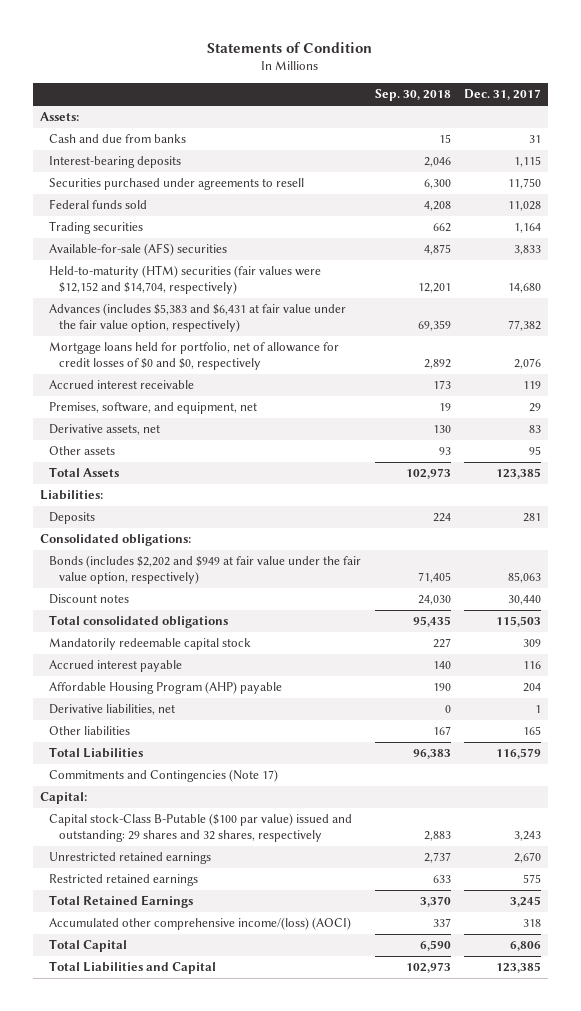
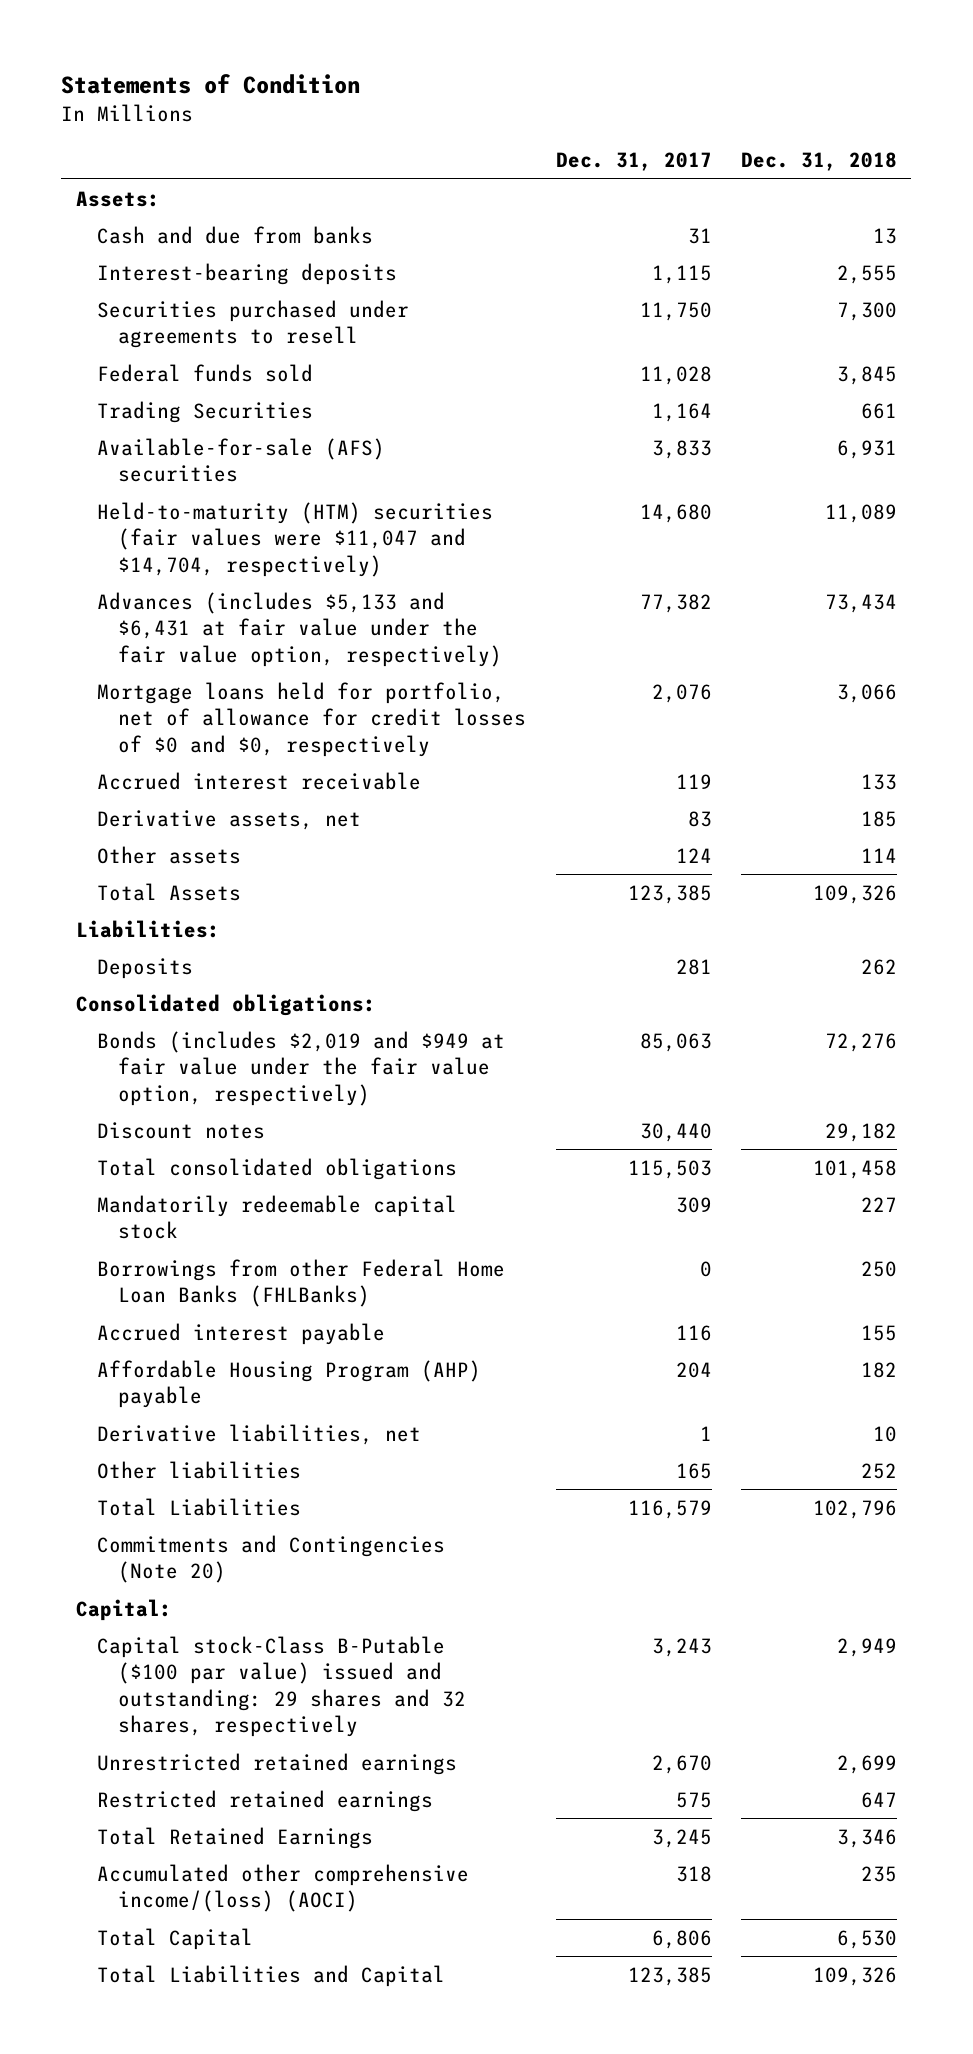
[374,89,451,102] Sep. 30, 2018 -> none
none -> [740,152,897,172] Dec. 31, 2018
[49,221,144,235] Trading securities -> [97,400,314,423] Trading Securities
[49,265,322,294] Held-to-maturity (HTM) securities (fair values were $12,152 and $14,704, respectively) -> [97,501,494,577] Held-to-maturity (HTM) securities (fair values were $11,047 and $14,704, respectively)
[49,303,347,332] Advances (includes $5,383 and $6,431 at fair value under the fair value option, respectively) -> [97,591,503,667] Advances (includes $5,133 and $6,431 at fair value under the fair value option, respectively)
[49,402,258,415] Premises, software, and equipment, net -> none
[528,446,541,456] 95 -> [675,847,712,863] 124
[49,555,362,584] Bonds (includes $2,202 and $949 at fair value under the fair value option, respectively) -> [97,1030,506,1106] Bonds (includes $2,019 and $949 at fair value under the fair value option, respectively)
none -> [97,1258,506,1308] Borrowings from other Federal Home Loan Banks (FHLBanks)
[49,769,279,783] Commitments and Contingencies (Note 17) -> [97,1534,446,1584] Commitments and Contingencies (Note 20)

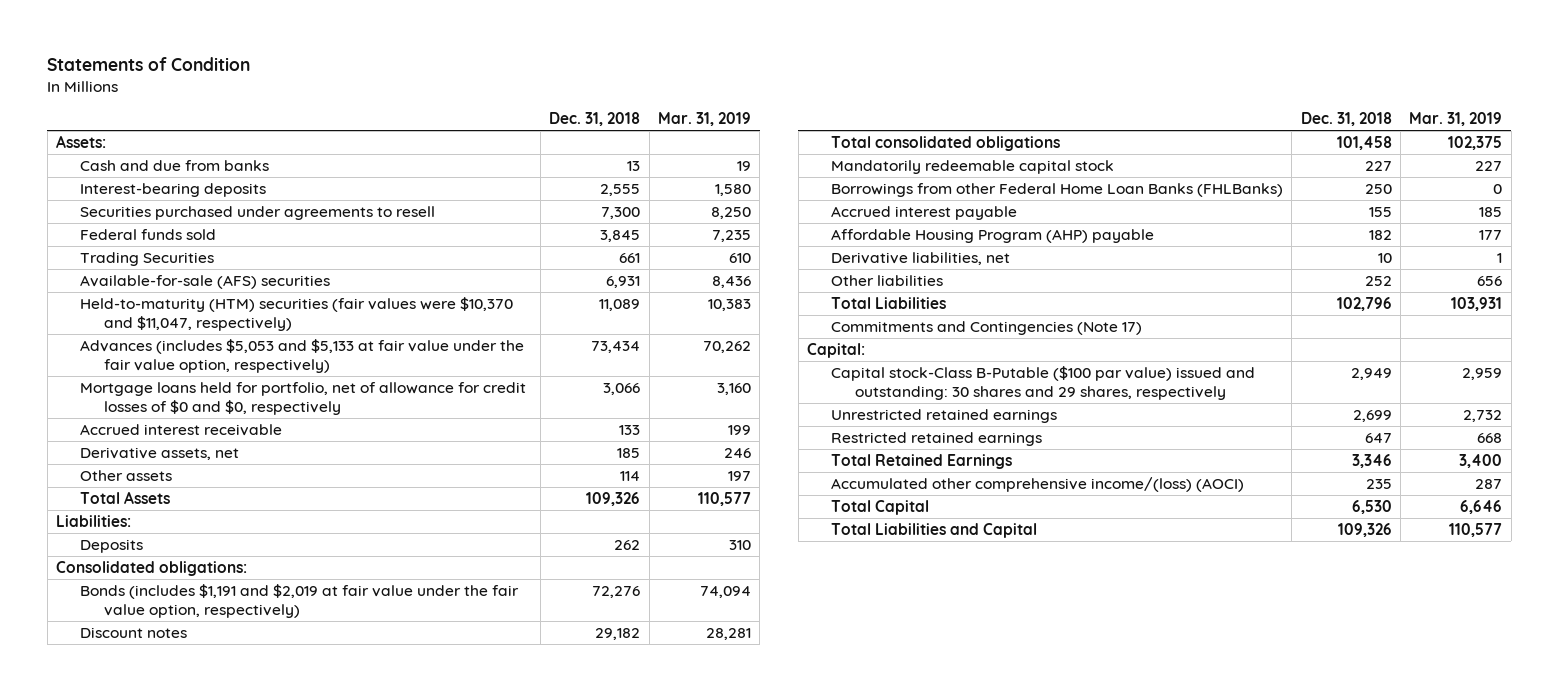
[555,152,712,172] Dec. 31, 2017 -> none
none -> [658,112,752,127] Mar. 31, 2019
[97,501,494,577] Held-to-maturity (HTM) securities (fair values were $11,047 and $14,704, respectively) -> [79,296,513,331] Held-to-maturity (HTM) securities (fair values were $10,370 and $11,047, respectively)
[97,591,503,667] Advances (includes $5,133 and $6,431 at fair value under the fair value option, respectively) -> [79,338,524,373] Advances (includes $5,053 and $5,133 at fair value under the fair value option, respectively)
[97,1030,506,1106] Bonds (includes $2,019 and $949 at fair value under the fair value option, respectively) -> [79,583,519,618] Bonds (includes $1,191 and $2,019 at fair value under the fair value option, respectively)
[97,1534,446,1584] Commitments and Contingencies (Note 20) -> [831,320,1143,335] Commitments and Contingencies (Note 17)
[97,1635,467,1738] Capital stock-Class B-Putable ($100 par value) issued and outstanding: 29 shares and 32 shares, respectively -> [831,365,1256,400] Capital stock-Class B-Putable ($100 par value) issued and outstanding: 30 shares and 29 shares, respectively

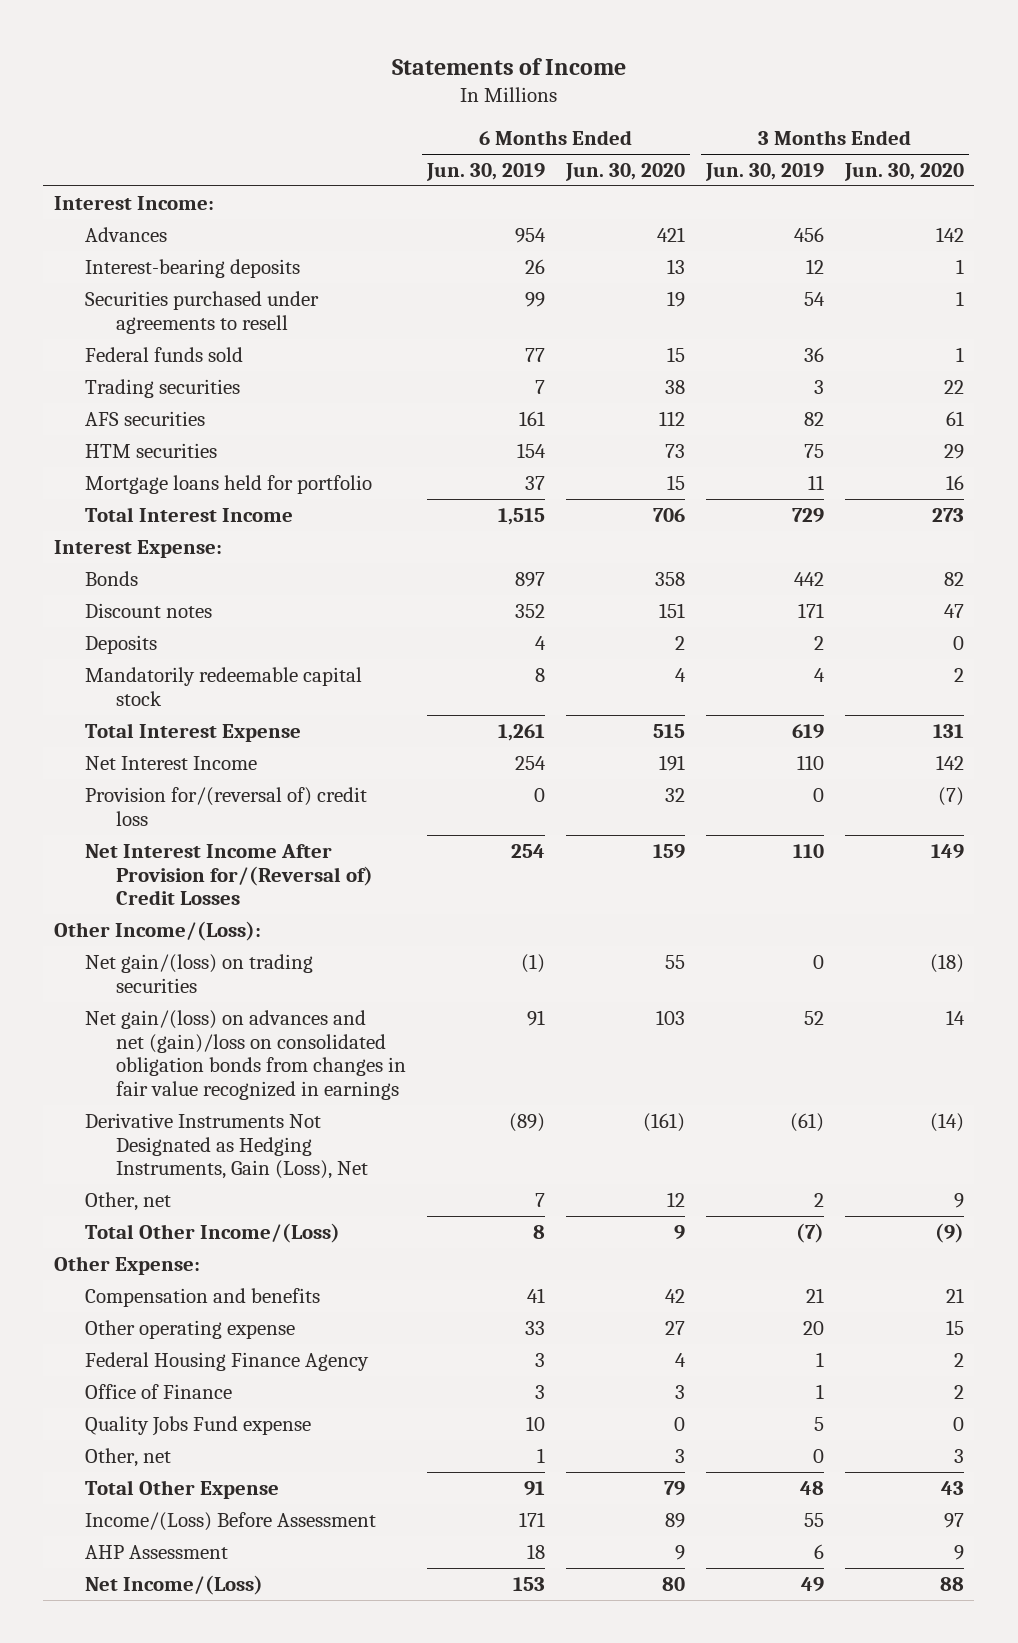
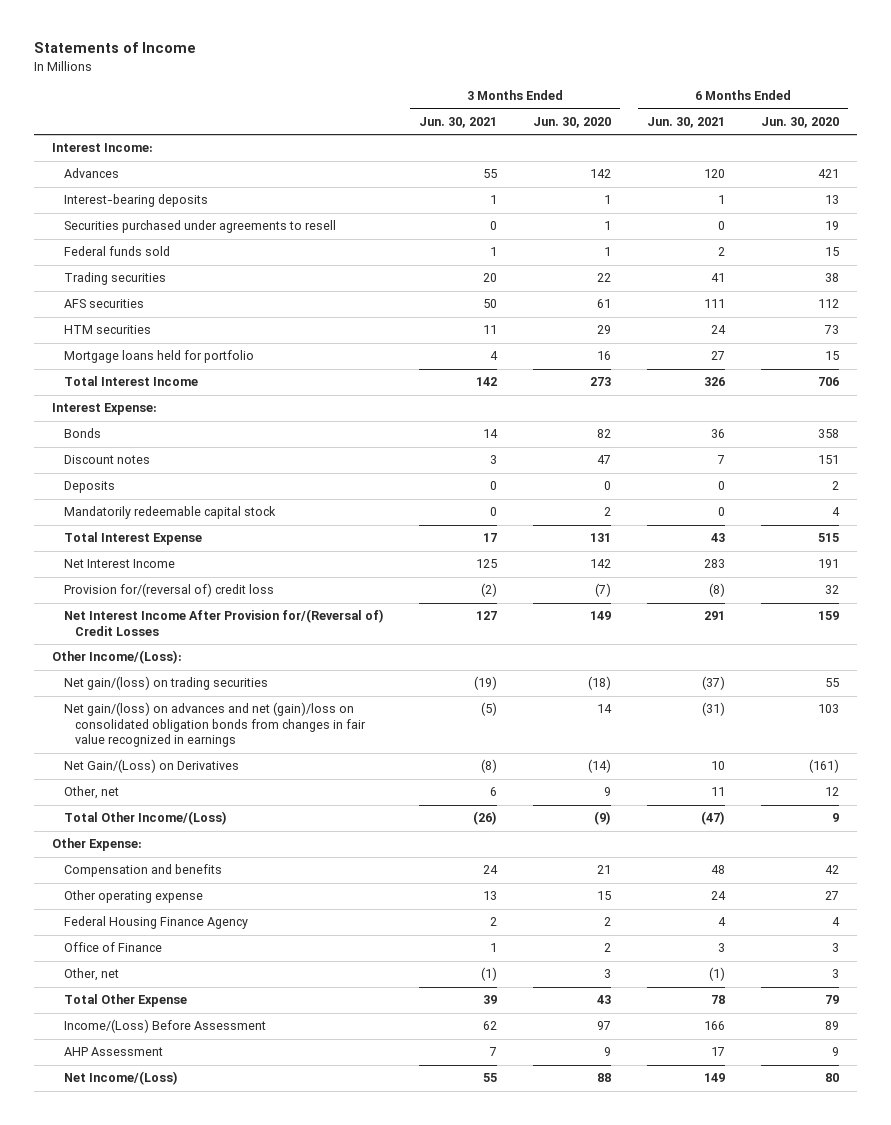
[425,162,545,181] Jun. 30, 2019 -> none
[704,162,824,181] Jun. 30, 2019 -> none
none -> [419,117,498,129] Jun. 30, 2021
none -> [647,117,726,129] Jun. 30, 2021
[84,1112,368,1180] Derivative Instruments Not Designated as Hedging Instruments, Gain (Loss), Net -> [63,759,239,774] Net Gain/(Loss) on Derivatives
[84,1415,311,1436] Quality Jobs Fund expense -> none

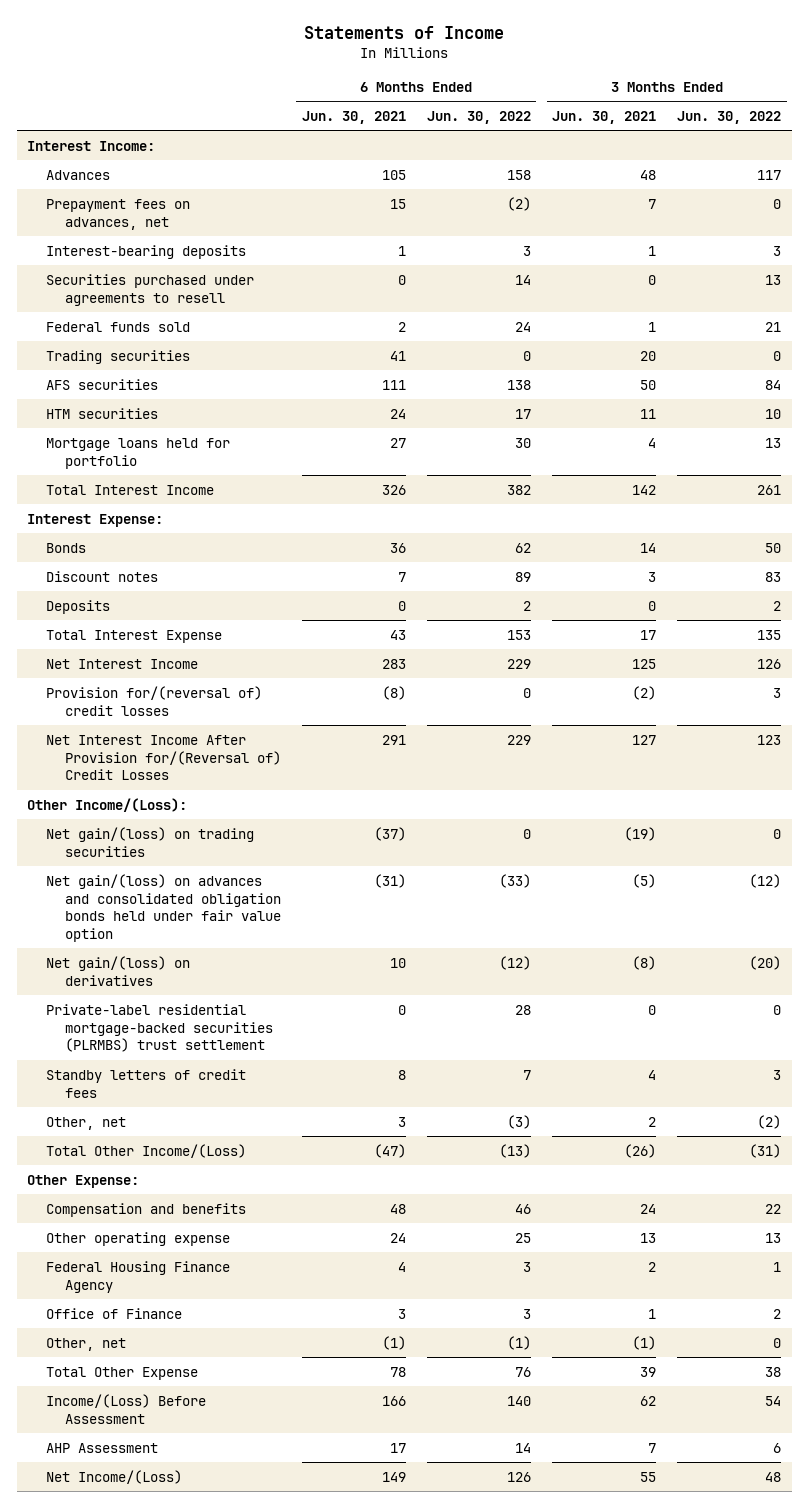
[533,117,612,129] Jun. 30, 2020 -> none
[761,117,840,129] Jun. 30, 2020 -> none
none -> [426,110,531,124] Jun. 30, 2022
none -> [677,110,782,124] Jun. 30, 2022
[483,169,498,179] 55 -> [640,169,657,180] 48
[704,169,726,179] 120 -> [381,169,406,180] 105
none -> [45,198,190,230] Prepayment fees on advances, net
[63,506,276,520] Mandatorily redeemable capital stock -> none
[63,583,274,598] Provision for/(reversal of) credit loss -> [45,685,262,716] Provision for/(reversal of) credit losses
[63,702,367,748] Net gain/(loss) on advances and net (gain)/loss on consolidated obligation bonds from changes in fair value recognized in earnings -> [45,873,281,943] Net gain/(loss) on advances and consolidated obligation bonds held under fair value option
[63,759,239,774] Net Gain/(Loss) on Derivatives -> [45,955,190,986] Net gain/(loss) on derivatives
none -> [45,1003,273,1053] Private-label residential mortgage-backed securities (PLRMBS) trust settlement
none -> [45,1068,246,1098] Standby letters of credit fees
[490,787,498,797] 6 -> [648,1116,657,1127] 2
[711,787,726,797] 11 -> [397,1116,406,1127] 3

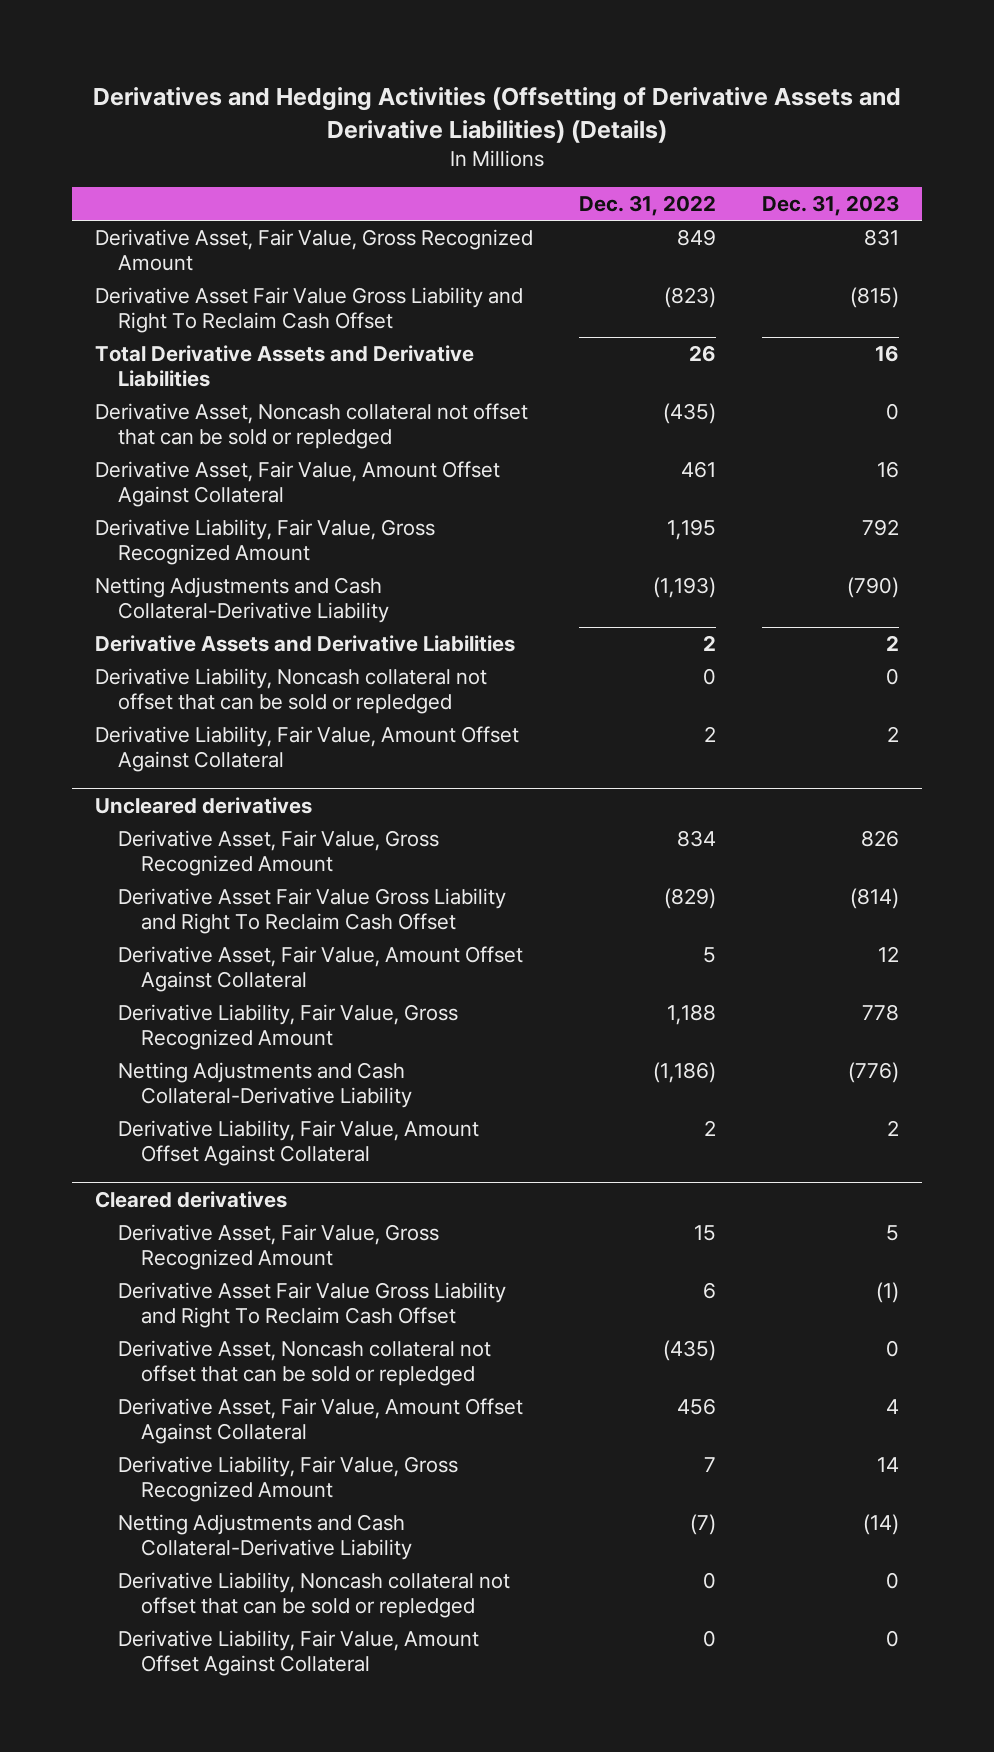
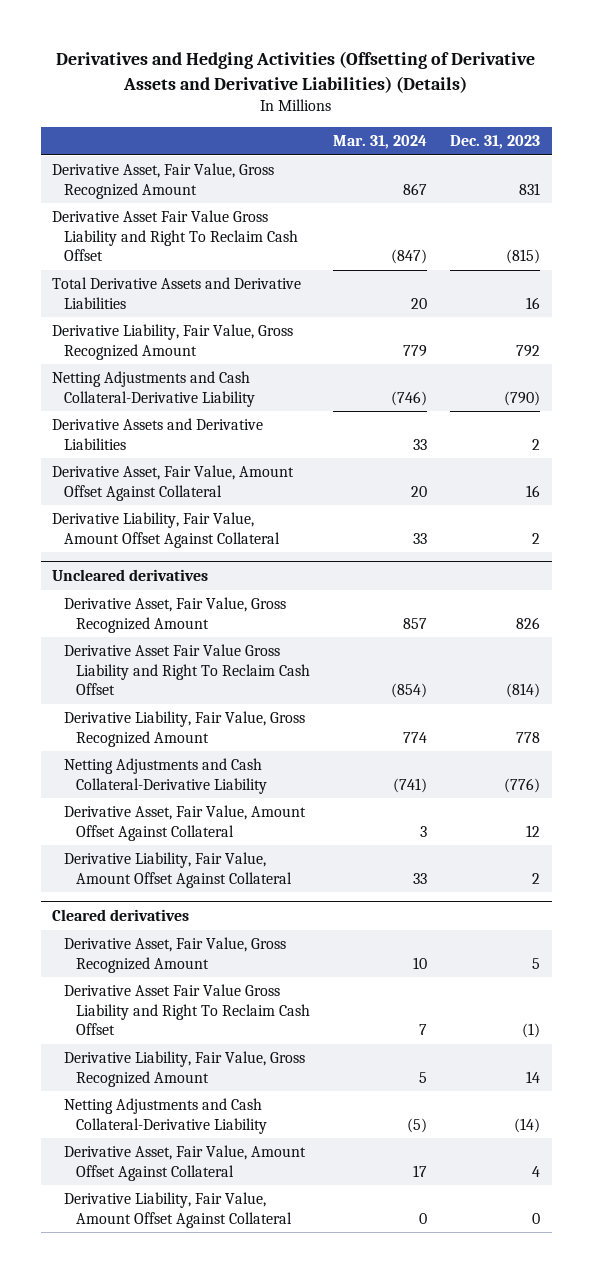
[579,195,717,217] Dec. 31, 2022 -> none
none -> [333,135,428,150] Mar. 31, 2024
[95,403,529,450] Derivative Asset, Noncash collateral not offset that can be sold or repledged -> none
[95,668,488,715] Derivative Liability, Noncash collateral not offset that can be sold or repledged -> none
[95,461,501,508] Derivative Asset, Fair Value, Amount Offset Against Collateral -> [52,465,295,501] Derivative Asset, Fair Value, Amount Offset Against Collateral
[118,946,524,993] Derivative Asset, Fair Value, Amount Offset Against Collateral -> [64,805,307,841] Derivative Asset, Fair Value, Amount Offset Against Collateral
[118,1340,492,1387] Derivative Asset, Noncash collateral not offset that can be sold or repledged -> none
[118,1572,511,1619] Derivative Liability, Noncash collateral not offset that can be sold or repledged -> none
[118,1398,524,1445] Derivative Asset, Fair Value, Amount Offset Against Collateral -> [64,1145,307,1181] Derivative Asset, Fair Value, Amount Offset Against Collateral

